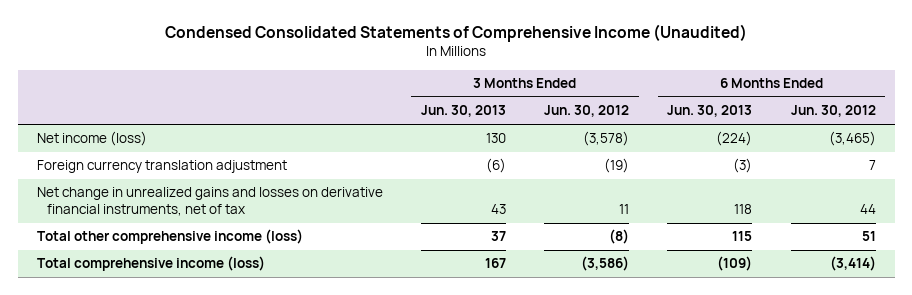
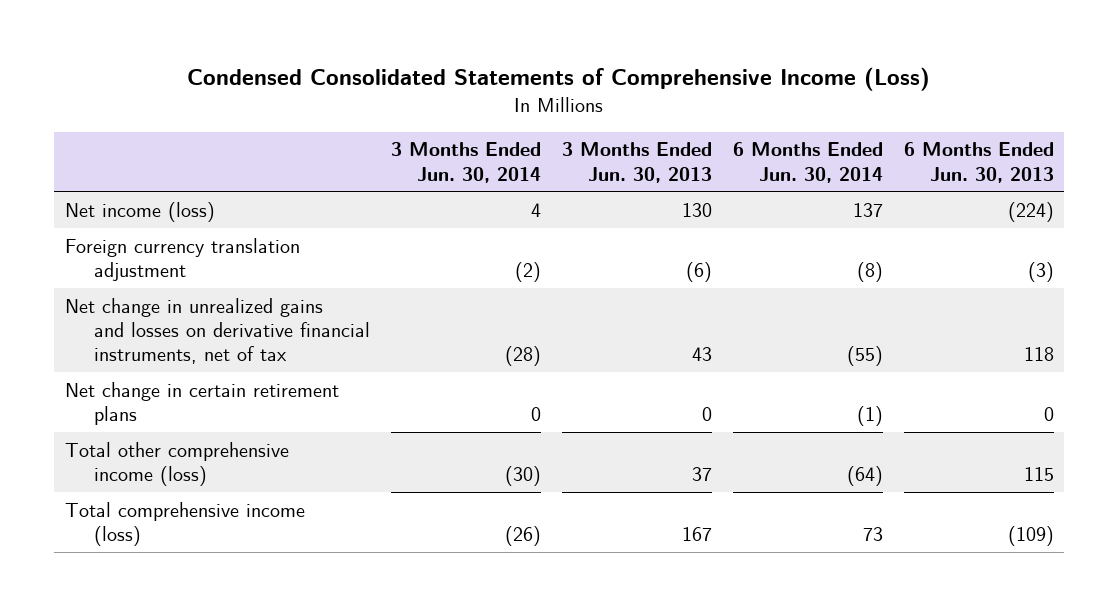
[165,24,748,43] Condensed Consolidated Statements of Comprehensive Income (Unaudited) -> [187,67,931,92] Condensed Consolidated Statements of Comprehensive Income (Loss)
[544,105,630,118] Jun. 30, 2012 -> none
[790,105,876,118] Jun. 30, 2012 -> none
none -> [391,142,542,183] 3 Months Ended Jun. 30, 2014
none -> [732,142,883,183] 6 Months Ended Jun. 30, 2014
none -> [64,381,339,425] Net change in certain retirement plans

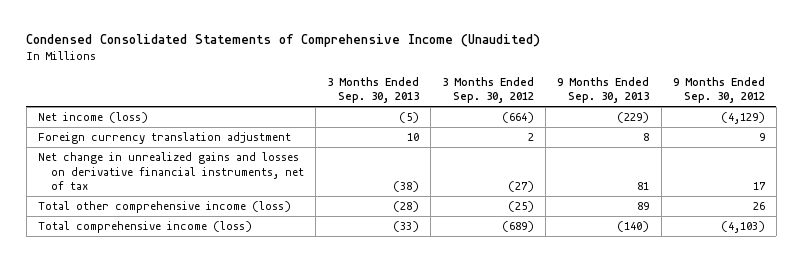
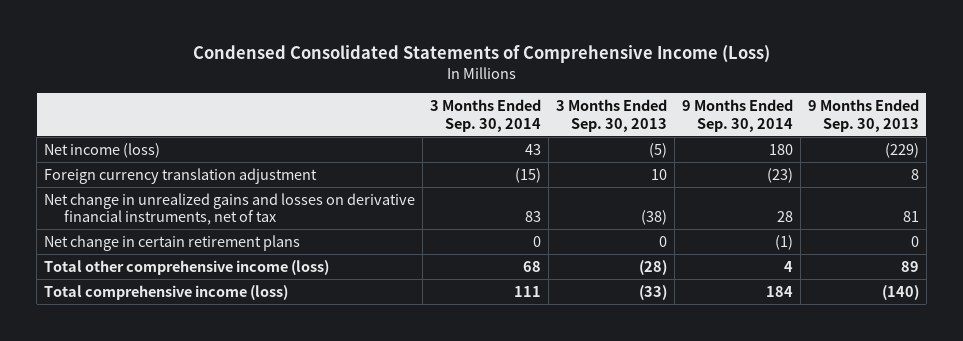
[26,34,541,48] Condensed Consolidated Statements of Comprehensive Income (Unaudited) -> [192,45,770,64] Condensed Consolidated Statements of Comprehensive Income (Loss)
[442,76,535,104] 3 Months Ended Sep. 30, 2012 -> none
[672,76,765,104] 9 Months Ended Sep. 30, 2012 -> none
none -> [430,99,542,132] 3 Months Ended Sep. 30, 2014
none -> [682,99,794,132] 9 Months Ended Sep. 30, 2014
none -> [44,234,301,251] Net change in certain retirement plans

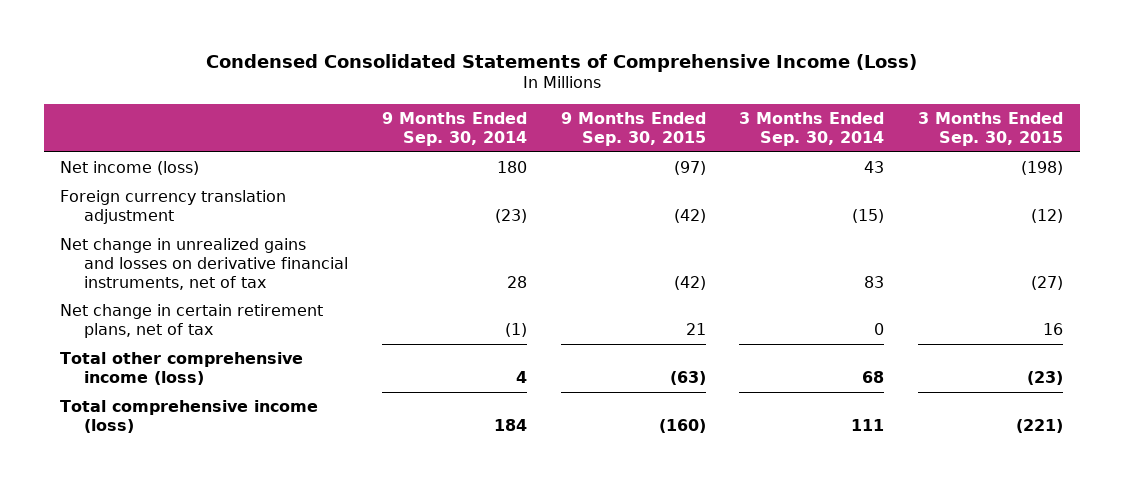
[556,99,668,132] 3 Months Ended Sep. 30, 2013 -> none
[808,99,920,132] 9 Months Ended Sep. 30, 2013 -> none
none -> [560,111,706,146] 9 Months Ended Sep. 30, 2015
none -> [918,111,1064,146] 3 Months Ended Sep. 30, 2015
[44,234,301,251] Net change in certain retirement plans -> [60,304,324,338] Net change in certain retirement plans, net of tax

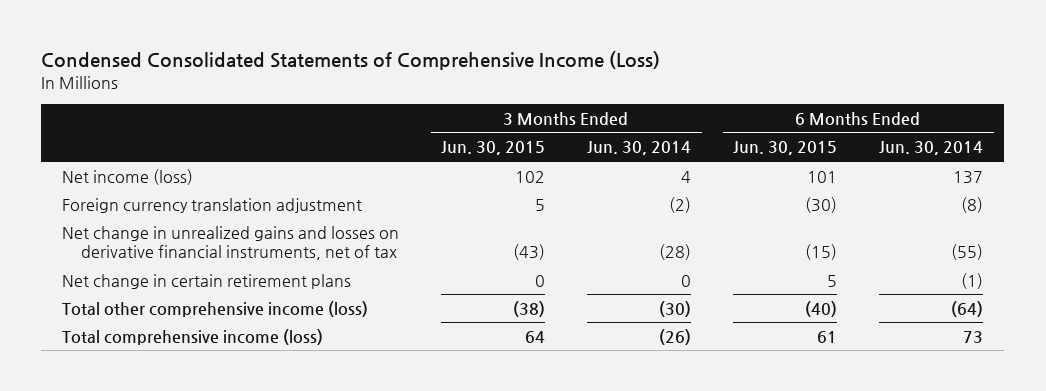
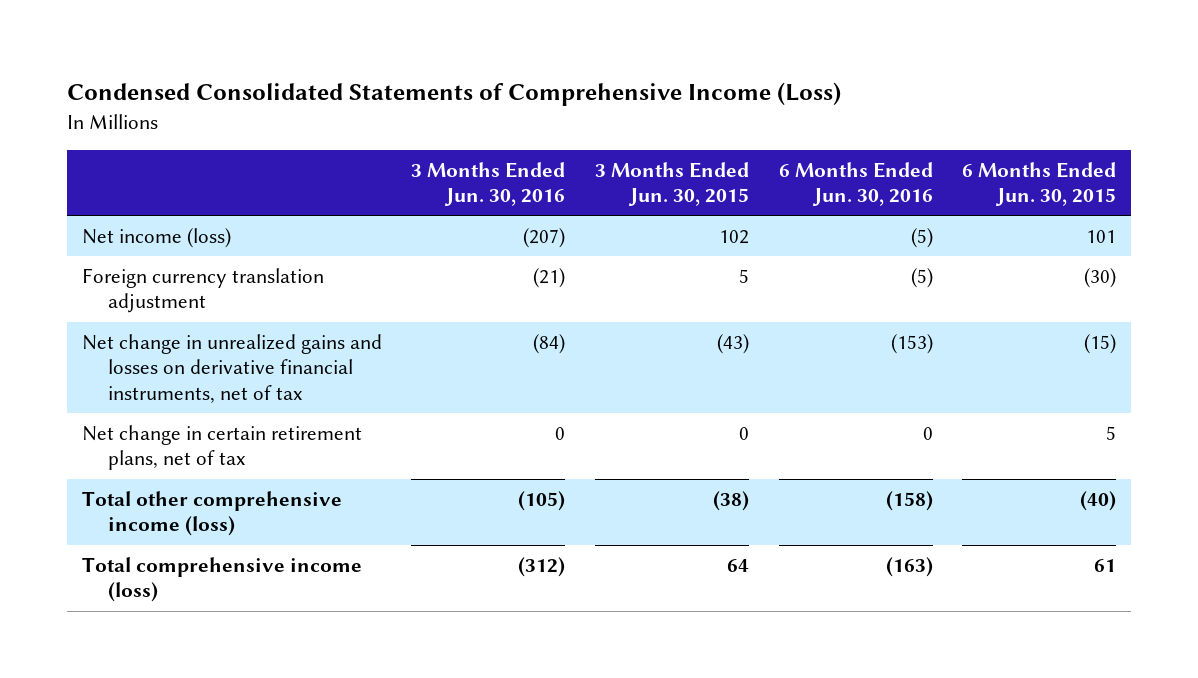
[587,141,692,156] Jun. 30, 2014 -> none
[879,141,984,156] Jun. 30, 2014 -> none
none -> [411,161,566,207] 3 Months Ended Jun. 30, 2016
none -> [778,161,933,207] 6 Months Ended Jun. 30, 2016
[62,273,352,289] Net change in certain retirement plans -> [81,425,362,471] Net change in certain retirement plans, net of tax

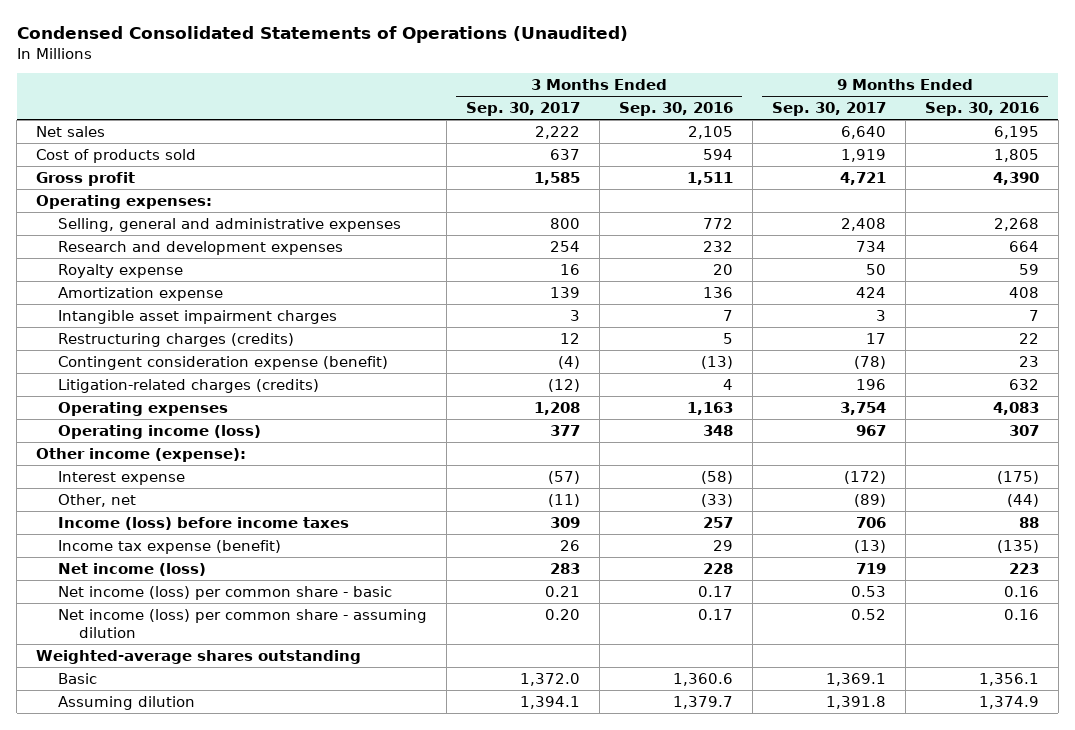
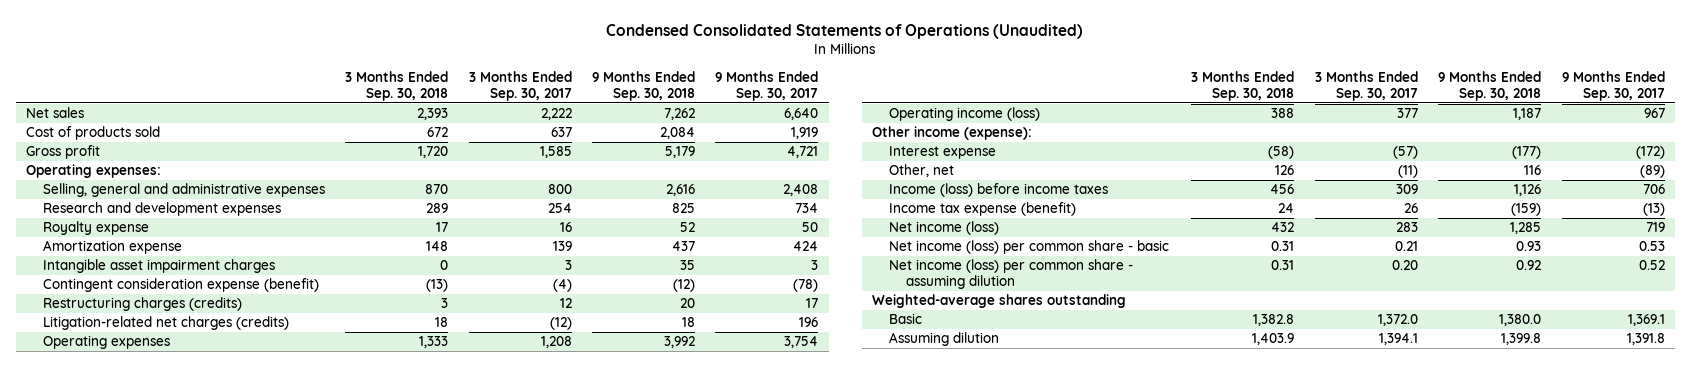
[618,102,733,117] Sep. 30, 2016 -> none
[924,102,1039,117] Sep. 30, 2016 -> none
none -> [345,70,449,101] 3 Months Ended Sep. 30, 2018
none -> [591,70,695,101] 9 Months Ended Sep. 30, 2018
[57,332,294,347] Restructuring charges (credits) -> [42,297,242,312] Restructuring charges (credits)
[57,378,319,393] Litigation-related charges (credits) -> [42,316,289,331] Litigation-related net charges (credits)

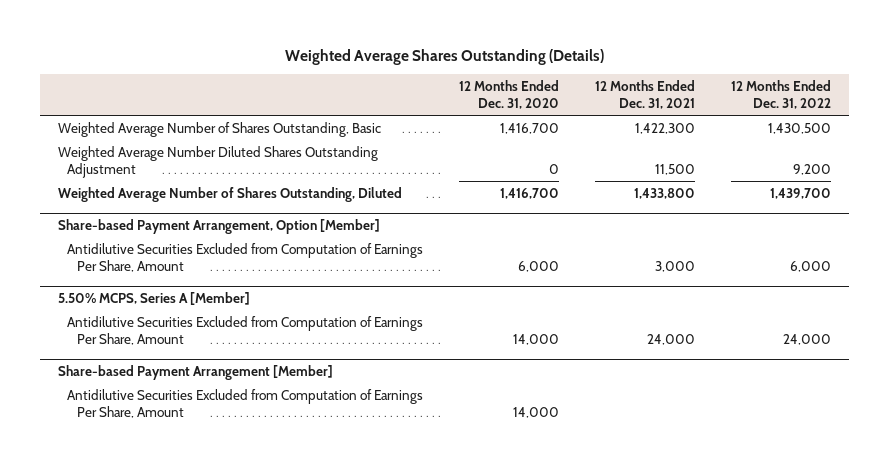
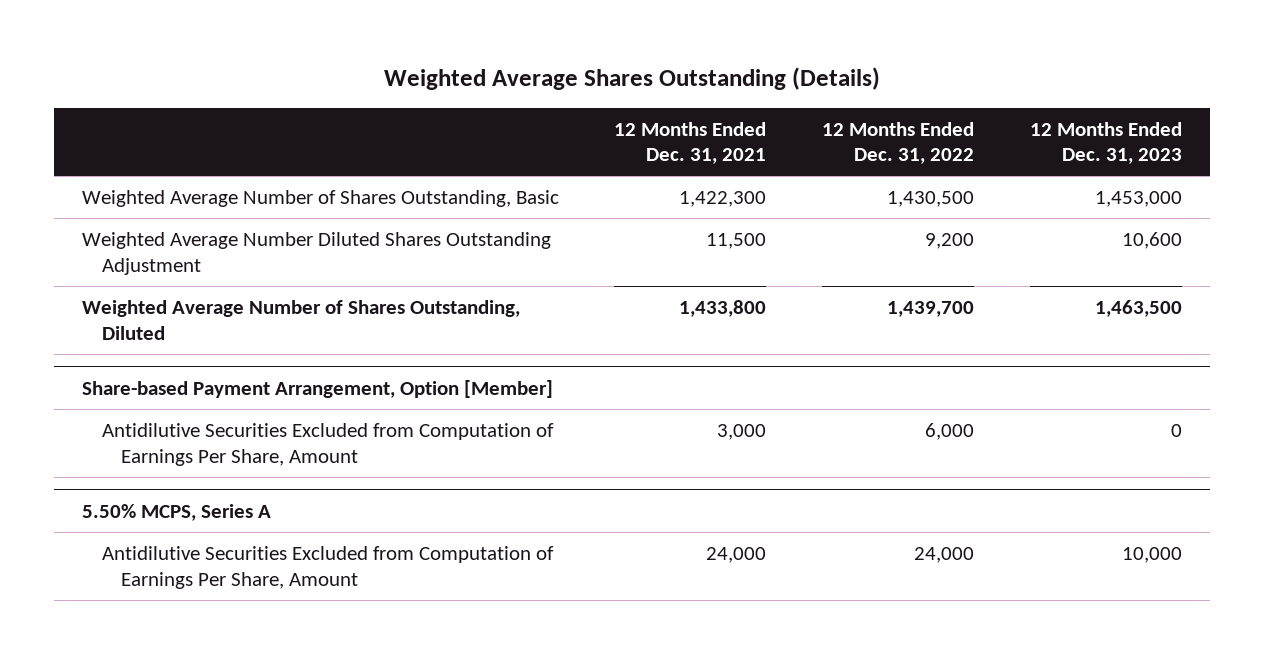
[459,80,560,110] 12 Months Ended Dec. 31, 2020 -> none
none -> [1030,121,1183,165] 12 Months Ended Dec. 31, 2023
[57,292,250,306] 5.50% MCPS, Series A [Member] -> [81,503,271,521] 5.50% MCPS, Series A
[57,365,333,381] Share-based Payment Arrangement [Member] -> none
[67,388,424,418] Antidilutive Securities Excluded from Computation of Earnings Per Share, Amount -> none

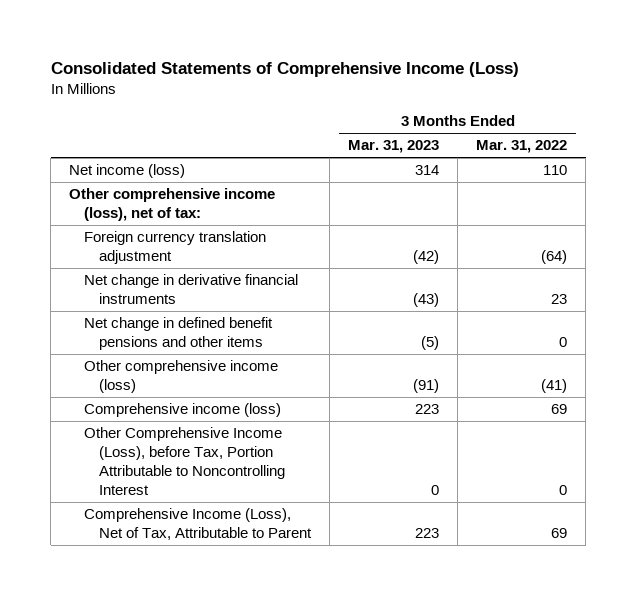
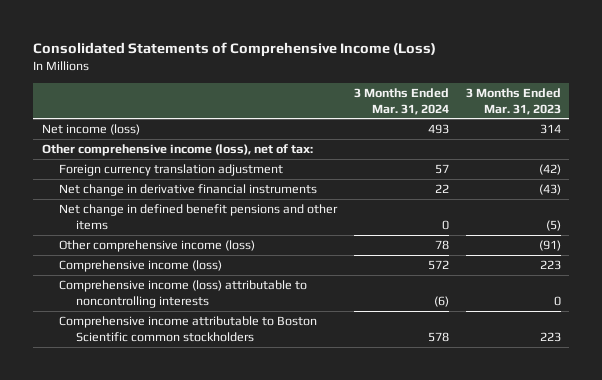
[476,140,568,154] Mar. 31, 2022 -> none
none -> [353,87,449,115] 3 Months Ended Mar. 31, 2024
[84,427,286,496] Other Comprehensive Income (Loss), before Tax, Portion Attributable to Noncontrolling Interest -> [59,279,308,309] Comprehensive income (loss) attributable to noncontrolling interests
[84,508,313,541] Comprehensive Income (Loss), Net of Tax, Attributable to Parent -> [59,315,318,343] Comprehensive income attributable to Boston Scientific common stockholders

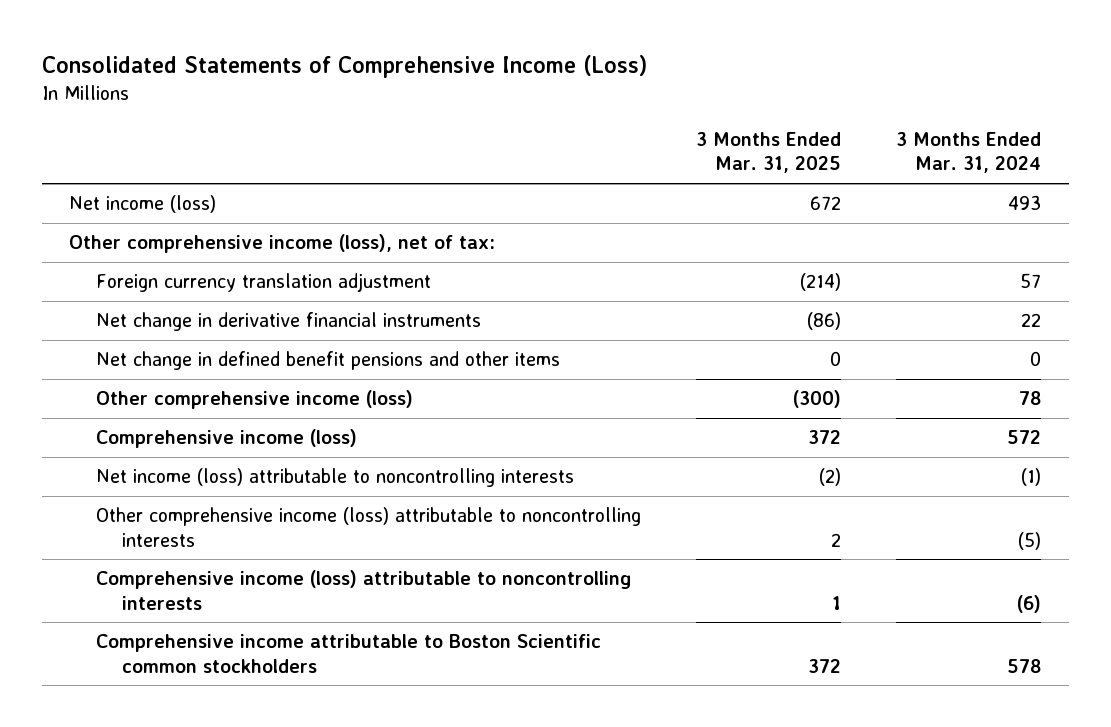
[465,87,561,115] 3 Months Ended Mar. 31, 2023 -> none
none -> [696,131,842,174] 3 Months Ended Mar. 31, 2025
none -> [95,468,574,488] Net income (loss) attributable to noncontrolling interests
none -> [95,507,641,547] Other comprehensive income (loss) attributable to noncontrolling interests

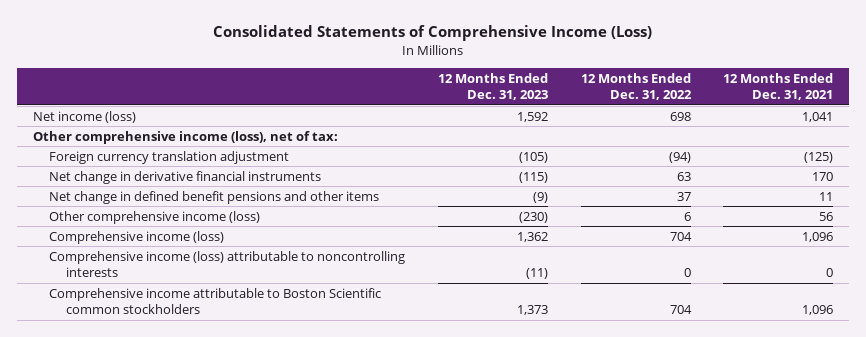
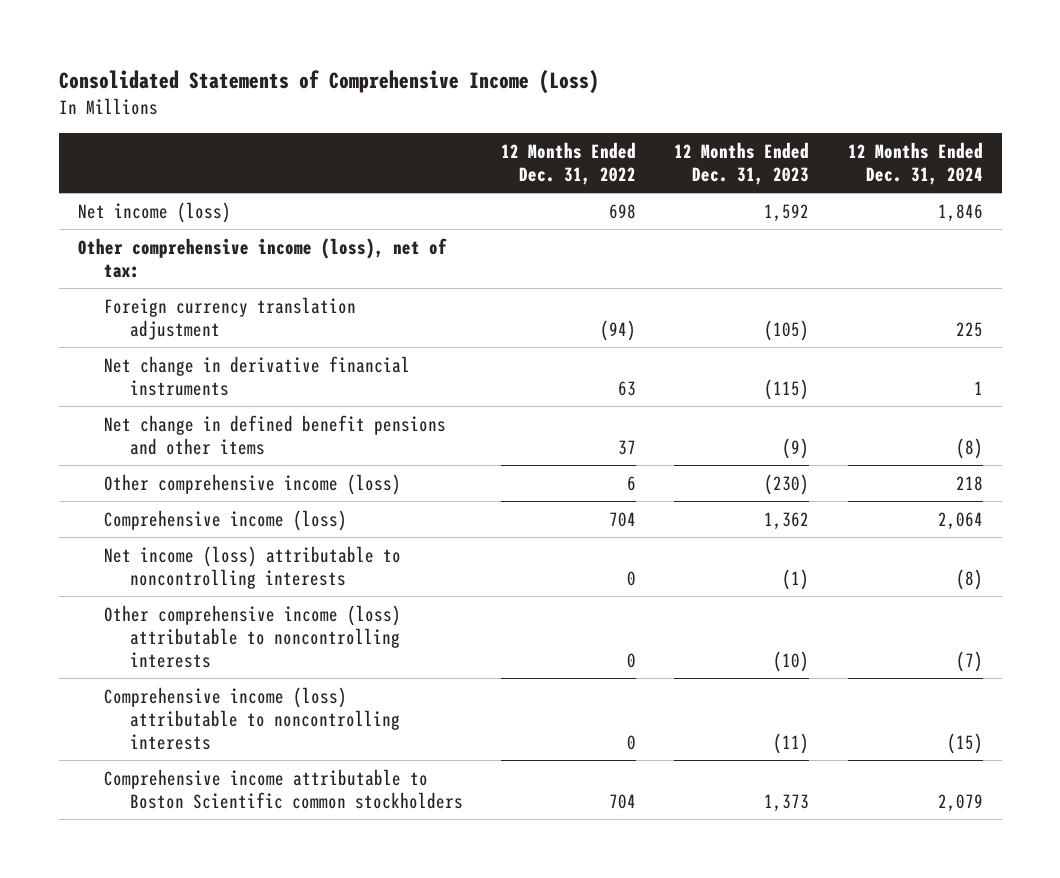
[723,72,834,101] 12 Months Ended Dec. 31, 2021 -> none
none -> [847,141,983,185] 12 Months Ended Dec. 31, 2024
none -> [103,545,401,589] Net income (loss) attributable to noncontrolling interests
none -> [103,604,401,668] Other comprehensive income (loss) attributable to noncontrolling interests

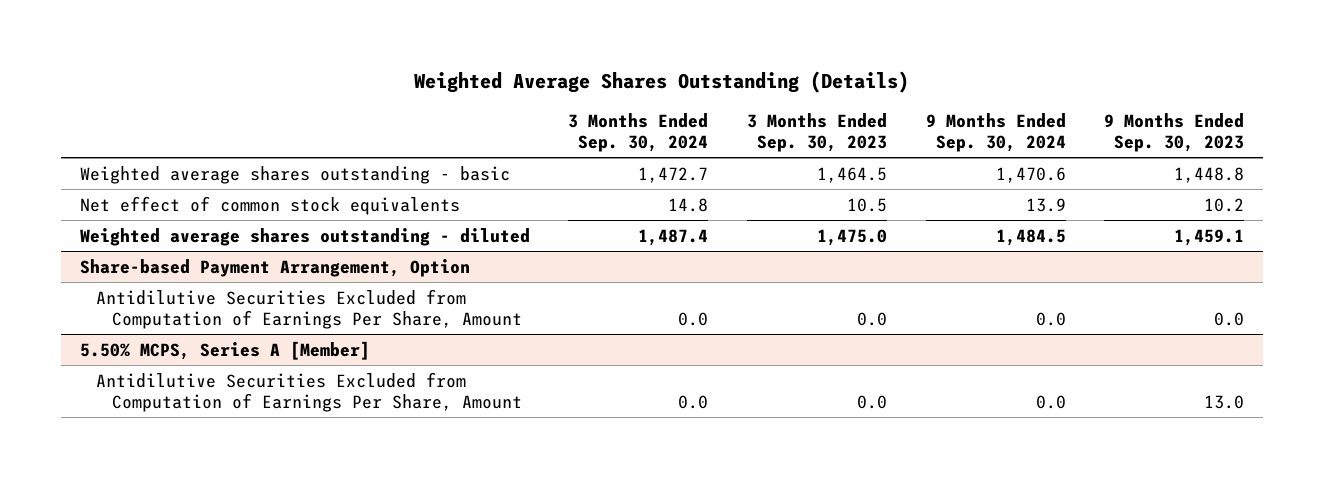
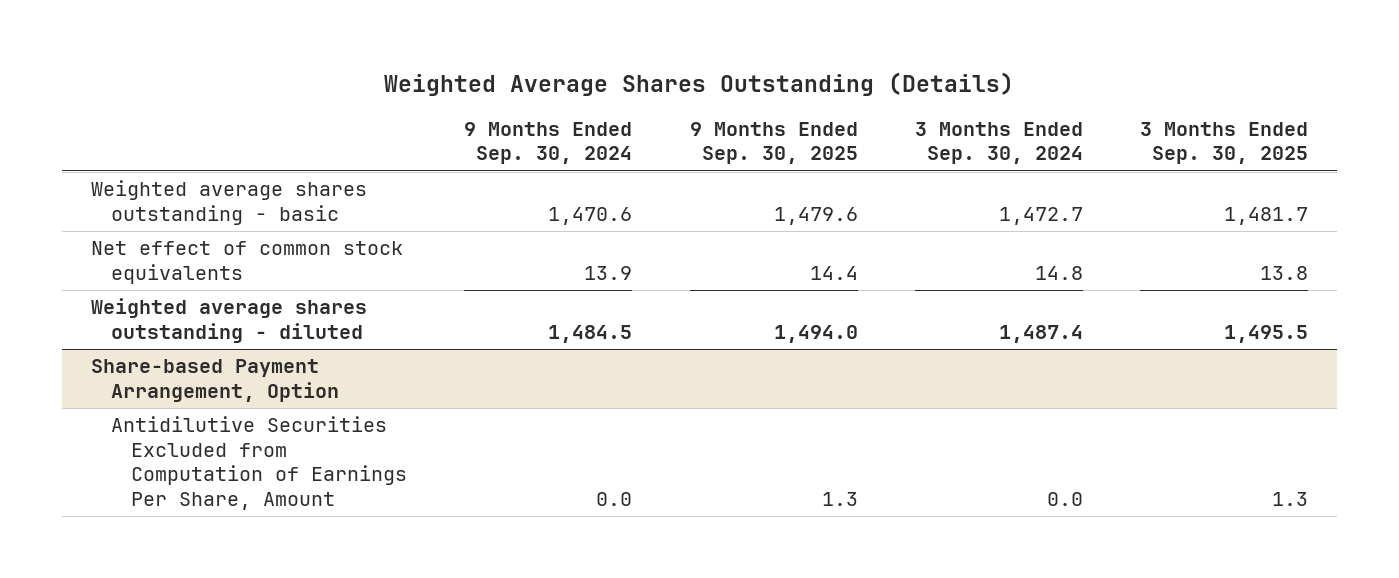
[747,112,888,152] 3 Months Ended Sep. 30, 2023 -> none
[1104,112,1245,152] 9 Months Ended Sep. 30, 2023 -> none
none -> [689,121,858,165] 9 Months Ended Sep. 30, 2025
none -> [1140,121,1309,165] 3 Months Ended Sep. 30, 2025
[79,340,370,360] 5.50% MCPS, Series A [Member] -> none
[95,371,522,412] Antidilutive Securities Excluded from Computation of Earnings Per Share, Amount -> none

